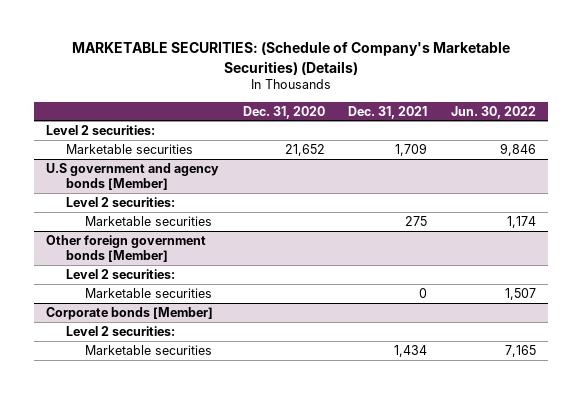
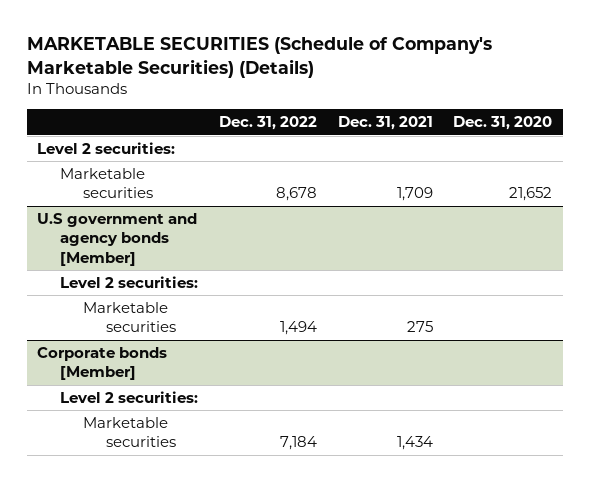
[72,42,511,75] MARKETABLE SECURITIES: (Schedule of Company's Marketable Securities) (Details) -> [26,37,492,78] MARKETABLE SECURITIES (Schedule of Company's Marketable Securities) (Details)
[451,105,537,119] Jun. 30, 2022 -> none
none -> [218,116,317,131] Dec. 31, 2022
[46,234,207,263] Other foreign government bonds [Member] -> none
[65,268,175,279] Level 2 securities: -> none
[85,287,213,298] Marketable securities -> none

